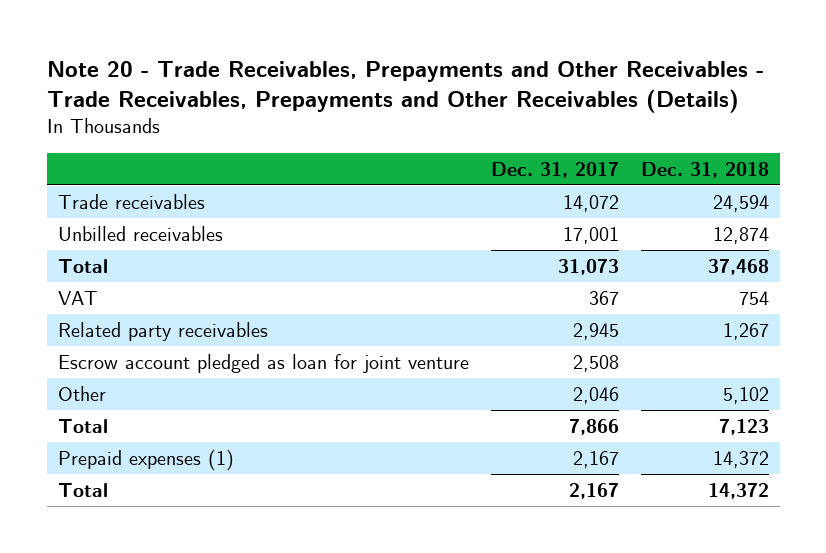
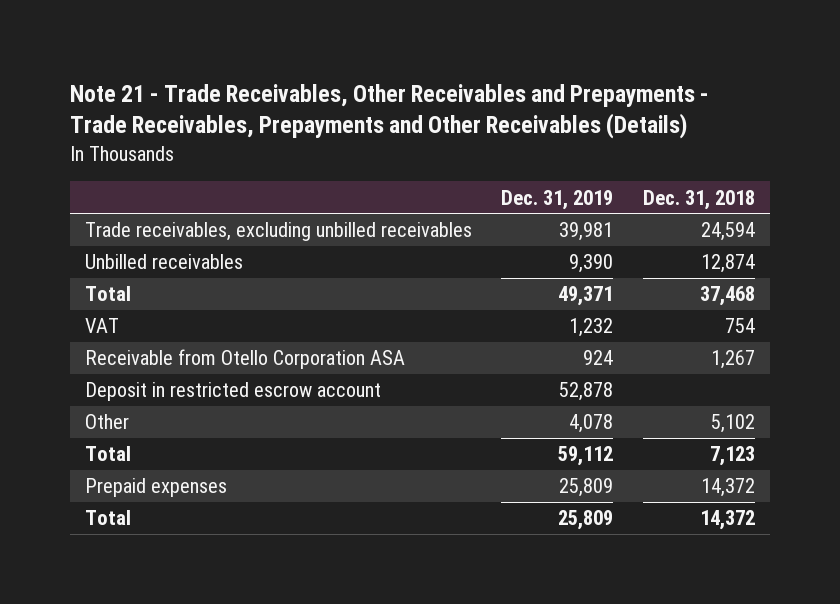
[46,60,764,114] Note 20 - Trade Receivables, Prepayments and Other Receivables - Trade Receivables, Prepayments and Other Receivables (Details) -> [69,83,709,140] Note 21 - Trade Receivables, Other Receivables and Prepayments - Trade Receivables, Prepayments and Other Receivables (Details)
[490,161,619,178] Dec. 31, 2017 -> none
none -> [501,189,614,210] Dec. 31, 2019
[57,193,205,209] Trade receivables -> [84,222,472,242] Trade receivables, excluding unbilled receivables
[57,353,469,373] Escrow account pledged as loan for joint venture -> none
[57,321,268,341] Related party receivables -> [84,349,405,370] Receivable from Otello Corporation ASA
none -> [84,382,381,402] Deposit in restricted escrow account
[57,449,234,470] Prepaid expenses (1) -> [84,478,227,498] Prepaid expenses

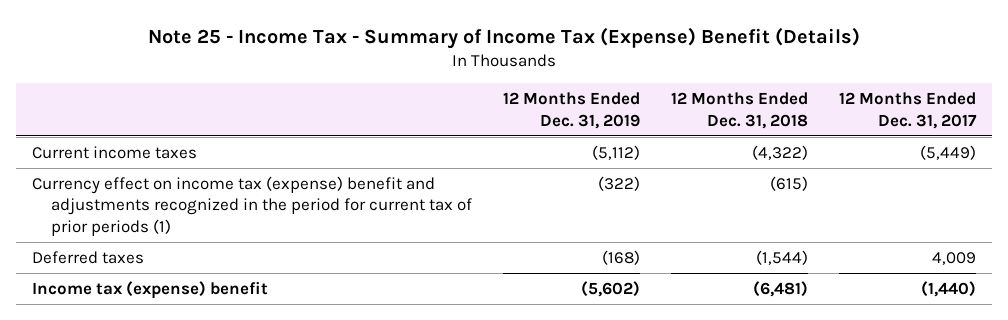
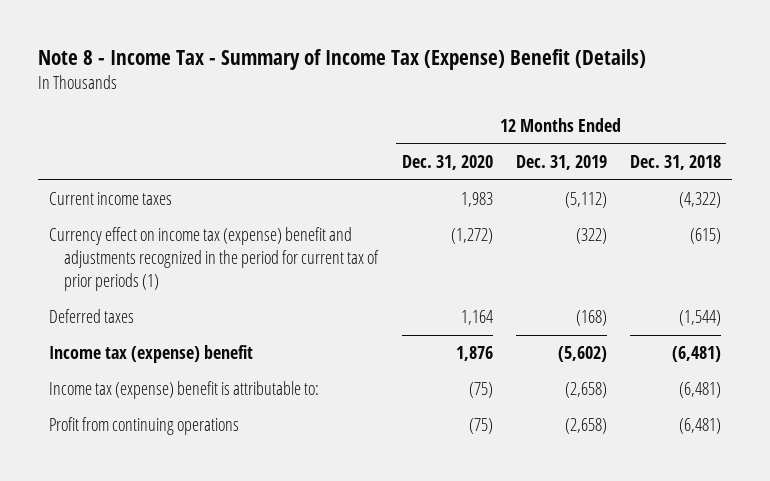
[147,26,860,49] Note 25 - Income Tax - Summary of Income Tax (Expense) Benefit (Details) -> [37,49,646,71] Note 8 - Income Tax - Summary of Income Tax (Expense) Benefit (Details)
[839,92,978,129] 12 Months Ended Dec. 31, 2017 -> none
none -> [401,155,493,171] Dec. 31, 2020
none -> [49,381,320,400] Income tax (expense) benefit is attributable to:
none -> [49,417,240,436] Profit from continuing operations

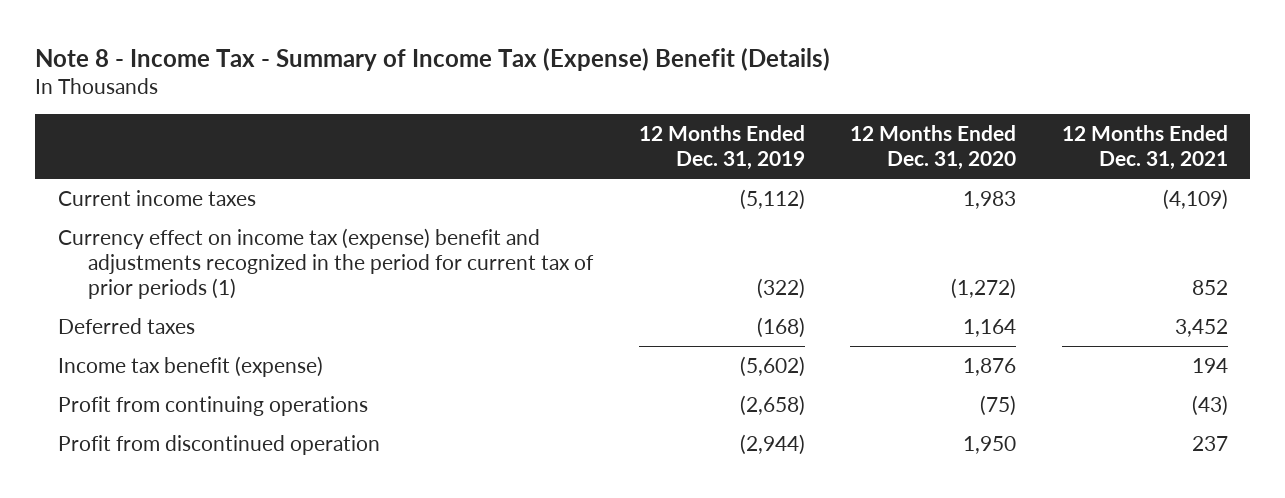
[629,155,721,171] Dec. 31, 2018 -> none
none -> [1061,125,1228,171] 12 Months Ended Dec. 31, 2021
[49,381,320,400] Income tax (expense) benefit is attributable to: -> none
[49,345,254,364] Income tax (expense) benefit -> [57,355,323,377] Income tax benefit (expense)
none -> [57,434,380,455] Profit from discontinued operation

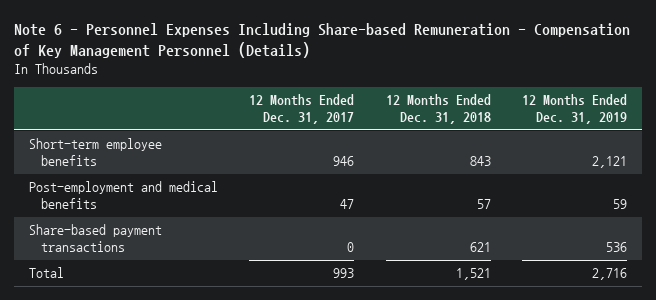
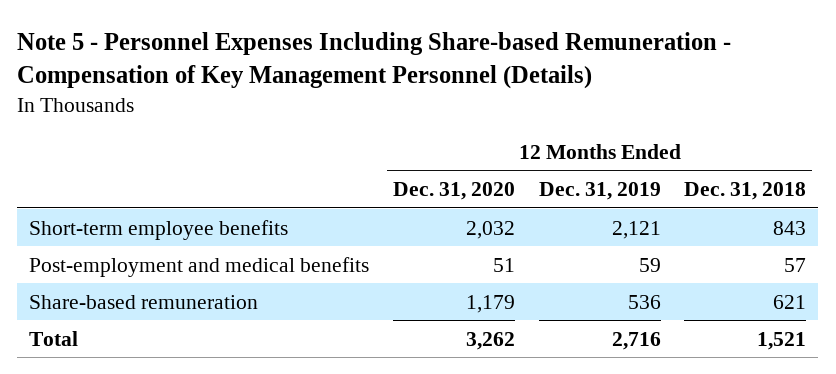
[13,23,630,59] Note 6 - Personnel Expenses Including Share-based Remuneration - Compensation of Key Management Personnel (Details) -> [17,32,732,90] Note 5 - Personnel Expenses Including Share-based Remuneration - Compensation of Key Management Personnel (Details)
[249,93,355,124] 12 Months Ended Dec. 31, 2017 -> none
none -> [392,182,515,201] Dec. 31, 2020
[29,224,163,253] Share-based payment transactions -> [29,294,259,309] Share-based remuneration

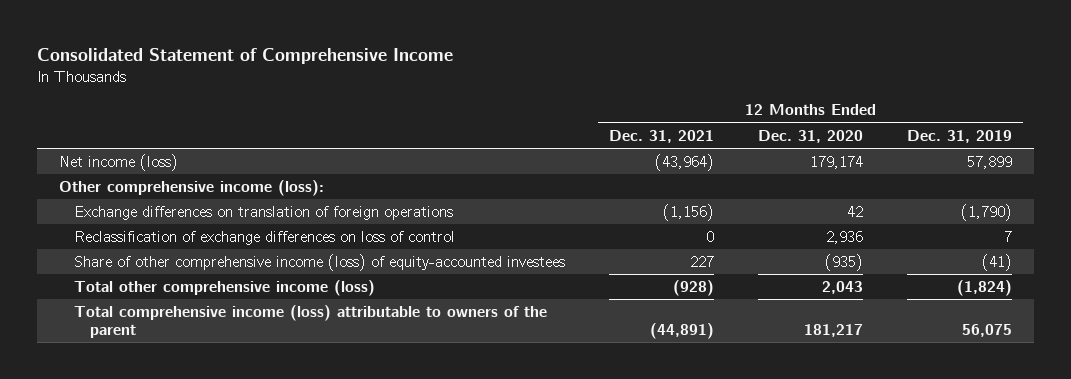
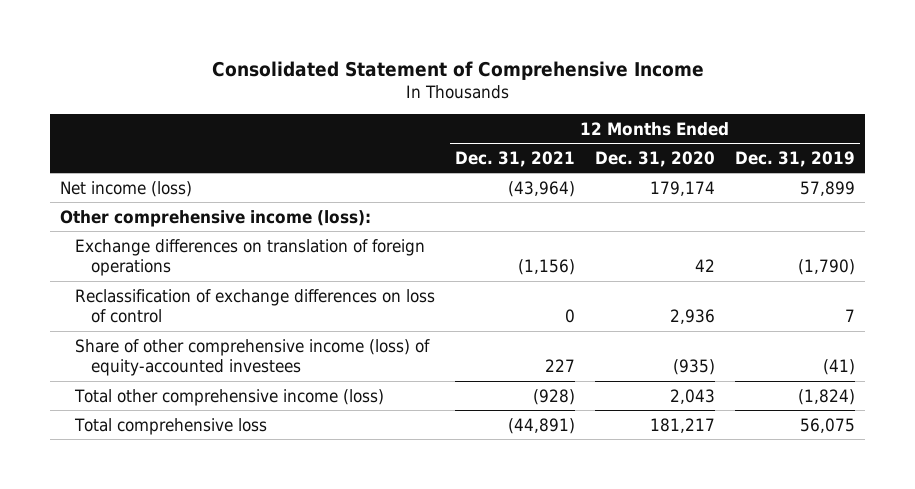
[74,305,548,339] Total comprehensive income (loss) attributable to owners of the parent -> [74,417,268,435] Total comprehensive loss

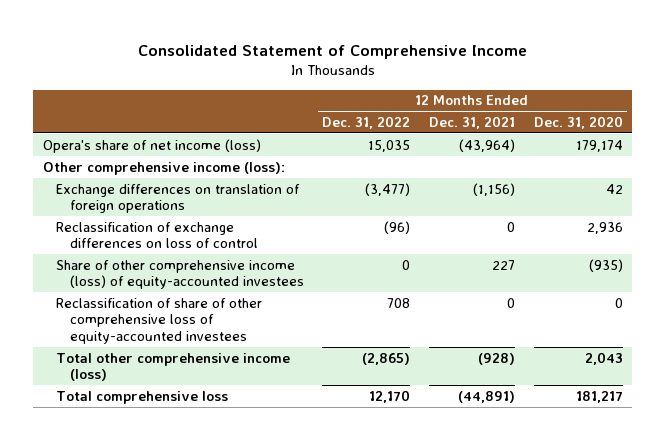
[735,150,856,167] Dec. 31, 2019 -> none
none -> [322,116,411,130] Dec. 31, 2022
[59,180,192,197] Net income (loss) -> [42,138,261,153] Opera's share of net income (loss)
none -> [56,297,263,345] Reclassification of share of other comprehensive loss of equity-accounted investees

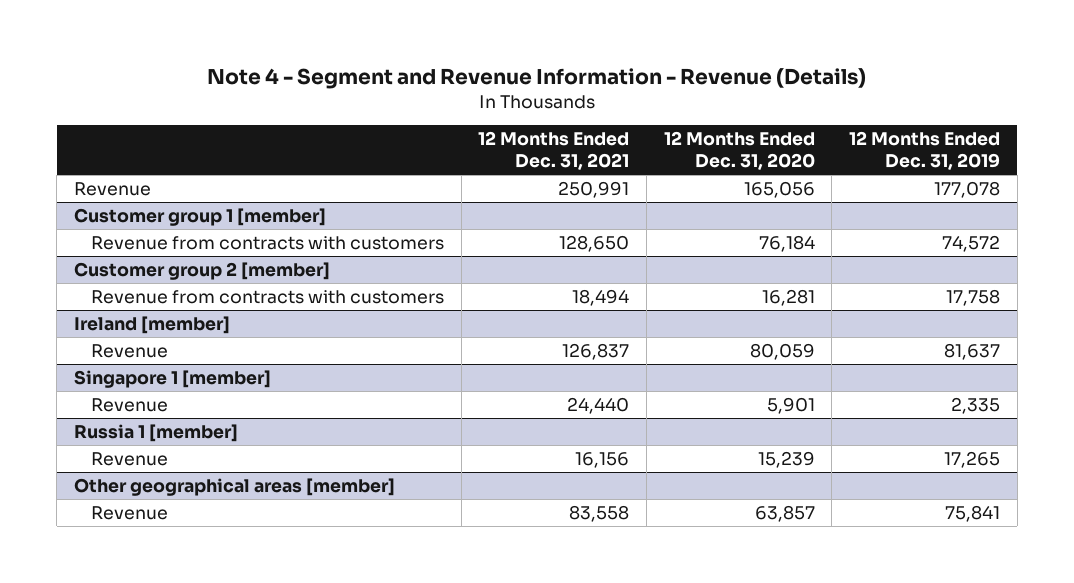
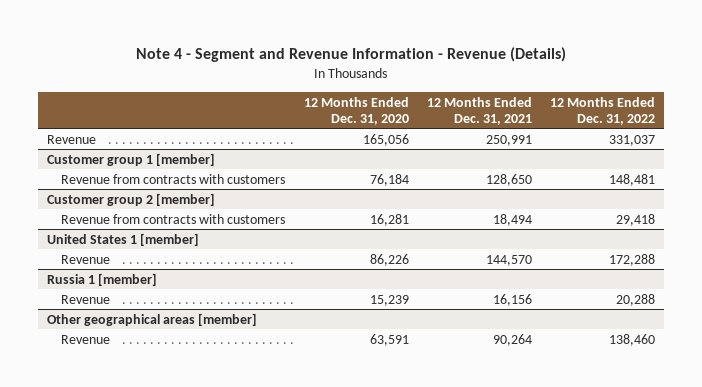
[849,131,1001,171] 12 Months Ended Dec. 31, 2019 -> none
none -> [550,96,656,125] 12 Months Ended Dec. 31, 2022
[73,315,230,334] Ireland [member] -> none
[73,369,271,388] Singapore 1 [member] -> none
[90,397,168,412] Revenue -> none
none -> [46,232,199,246] United States 1 [member]
[562,342,630,360] 126,837 -> [485,254,532,266] 144,570
[749,342,815,360] 80,059 -> [369,253,409,266] 86,226
[569,504,630,522] 83,558 -> [492,333,532,346] 90,264
[754,504,815,522] 63,857 -> [369,333,409,346] 63,591

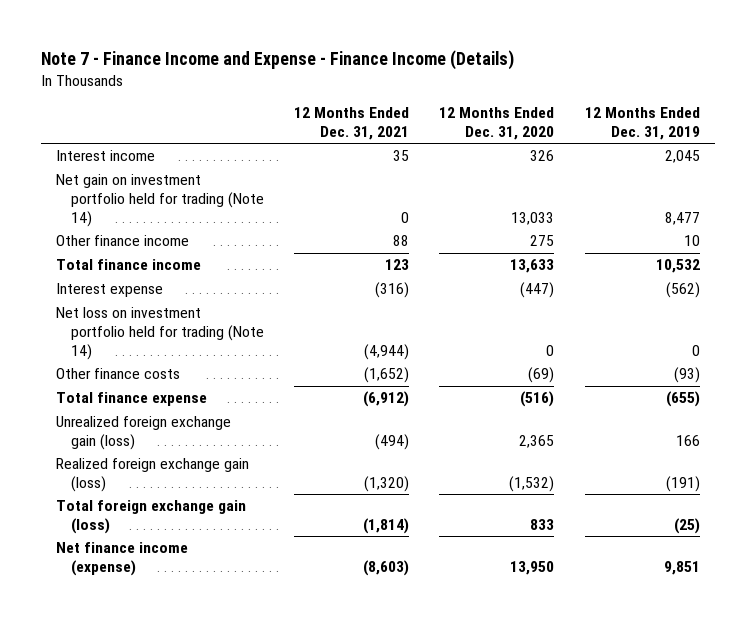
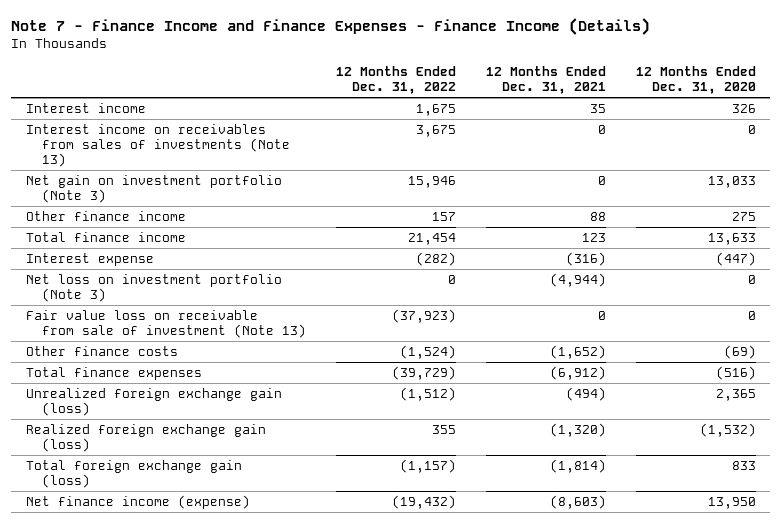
[41,49,515,70] Note 7 - Finance Income and Expense - Finance Income (Details) -> [10,17,650,35] Note 7 - Finance Income and Finance Expenses - Finance Income (Details)
[584,107,700,140] 12 Months Ended Dec. 31, 2019 -> none
none -> [336,66,457,94] 12 Months Ended Dec. 31, 2022
none -> [25,124,291,167] Interest income on receivables from sales of investments (Note 13)
[56,174,264,227] Net gain on investment portfolio held for trading (Note 14) -> [25,175,282,203] Net gain on investment portfolio (Note 3)
[56,307,264,360] Net loss on investment portfolio held for trading (Note 14) -> [25,274,282,302] Net loss on investment portfolio (Note 3)
none -> [25,310,307,338] Fair value loss on receivable from sale of investment (Note 13)
[56,392,208,407] Total finance expense -> [25,367,202,381] Total finance expenses

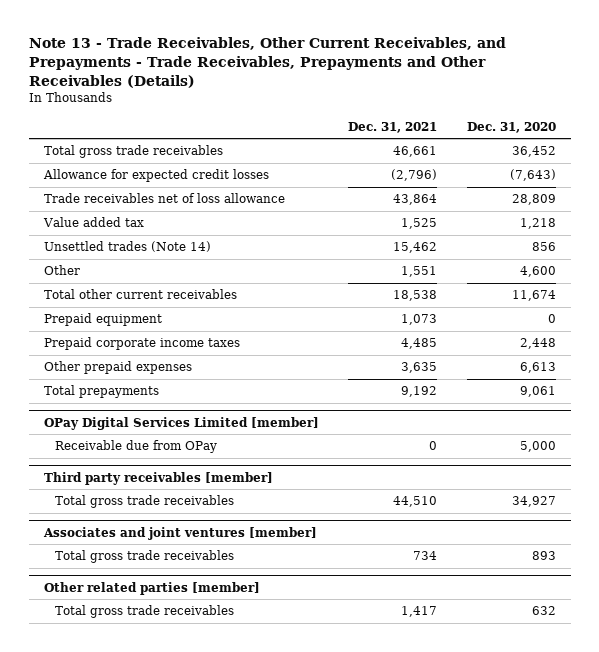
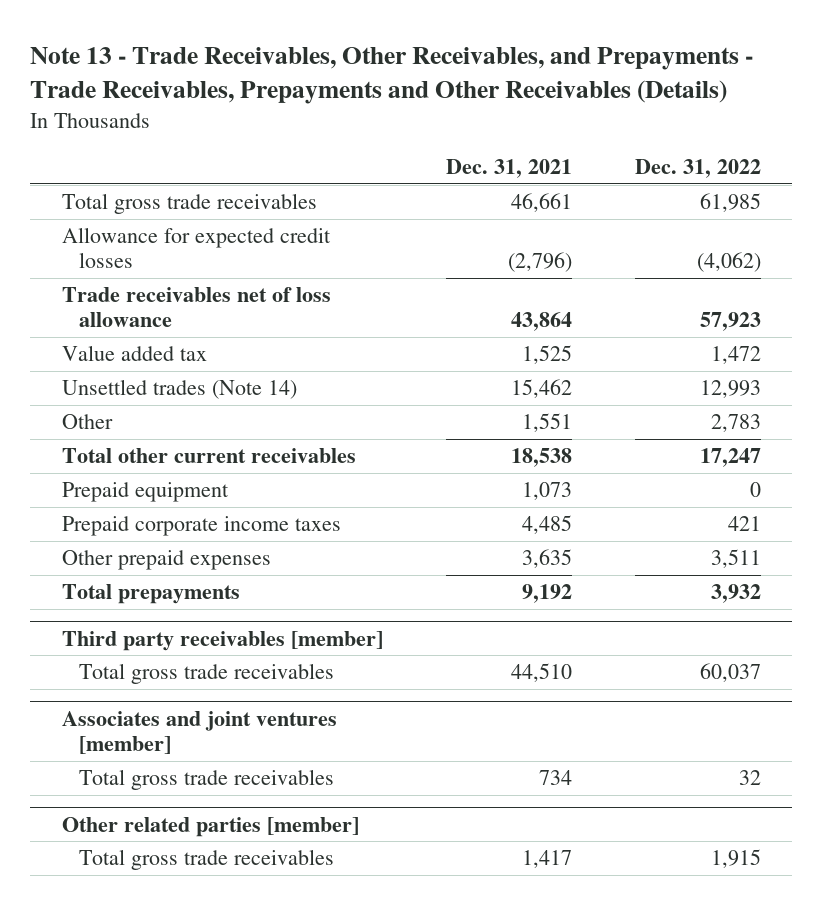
[28,36,506,88] Note 13 - Trade Receivables, Other Current Receivables, and Prepayments - Trade Receivables, Prepayments and Other Receivables (Details) -> [30,47,754,105] Note 13 - Trade Receivables, Other Receivables, and Prepayments - Trade Receivables, Prepayments and Other Receivables (Details)
[466,121,556,133] Dec. 31, 2020 -> none
none -> [634,159,761,179] Dec. 31, 2022
[43,416,319,430] OPay Digital Services Limited [member] -> none
[54,440,217,454] Receivable due from OPay -> none

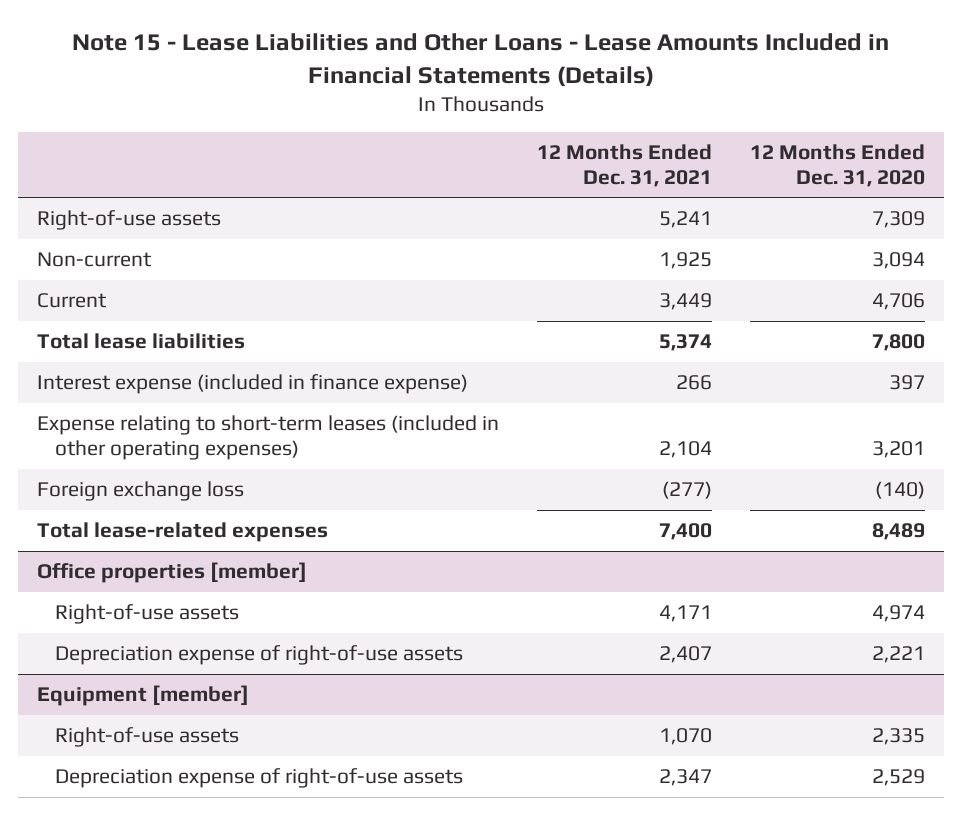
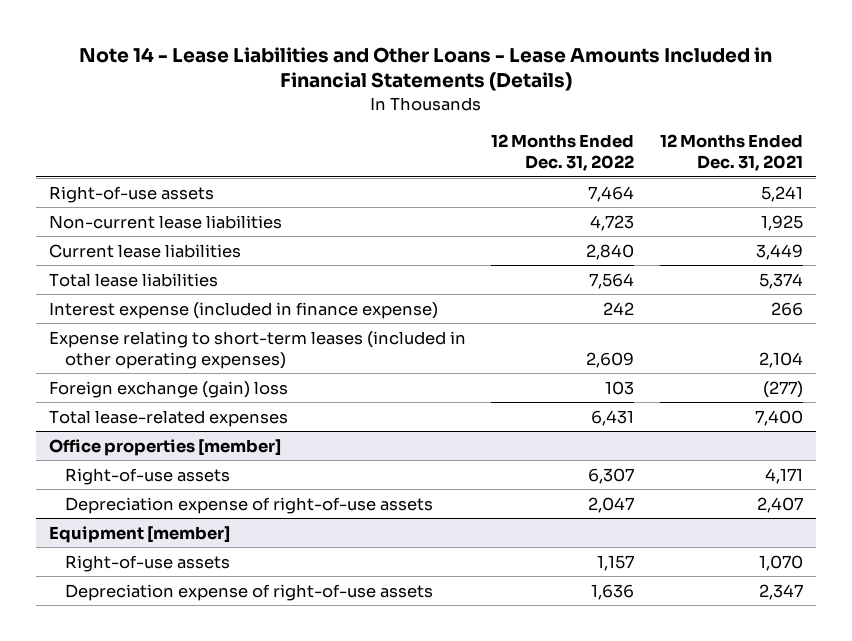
[71,33,889,87] Note 15 - Lease Liabilities and Other Loans - Lease Amounts Included in Financial Statements (Details) -> [78,46,772,92] Note 14 - Lease Liabilities and Other Loans - Lease Amounts Included in Financial Statements (Details)
[749,143,925,187] 12 Months Ended Dec. 31, 2020 -> none
none -> [491,134,635,172] 12 Months Ended Dec. 31, 2022
[36,252,152,268] Non-current -> [48,214,282,229] Non-current lease liabilities
[36,293,107,309] Current -> [48,243,241,258] Current lease liabilities
[36,481,244,502] Foreign exchange loss -> [48,380,288,398] Foreign exchange (gain) loss

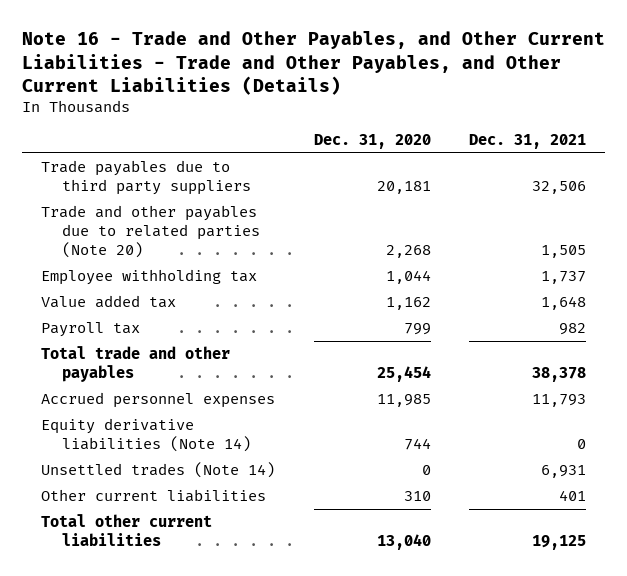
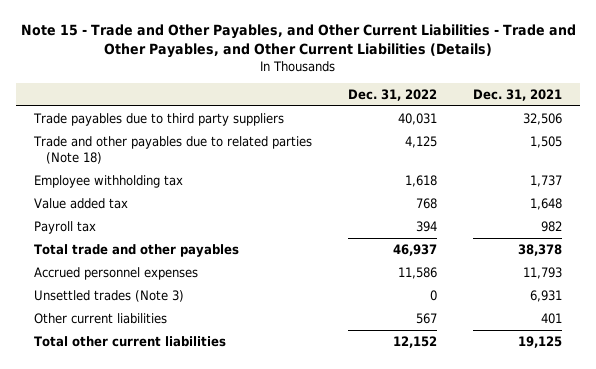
[22,31,606,95] Note 16 - Trade and Other Payables, and Other Current Liabilities - Trade and Other Payables, and Other Current Liabilities (Details) -> [21,24,577,59] Note 15 - Trade and Other Payables, and Other Current Liabilities - Trade and Other Payables, and Other Current Liabilities (Details)
[313,134,431,150] Dec. 31, 2020 -> none
none -> [348,89,438,102] Dec. 31, 2022
[41,205,261,259] Trade and other payables due to related parties (Note 20) -> [33,135,313,164] Trade and other payables due to related parties (Note 18)
[41,418,252,453] Equity derivative liabilities (Note 14) -> none
[41,462,276,479] Unsettled trades (Note 14) -> [34,289,185,302] Unsettled trades (Note 3)

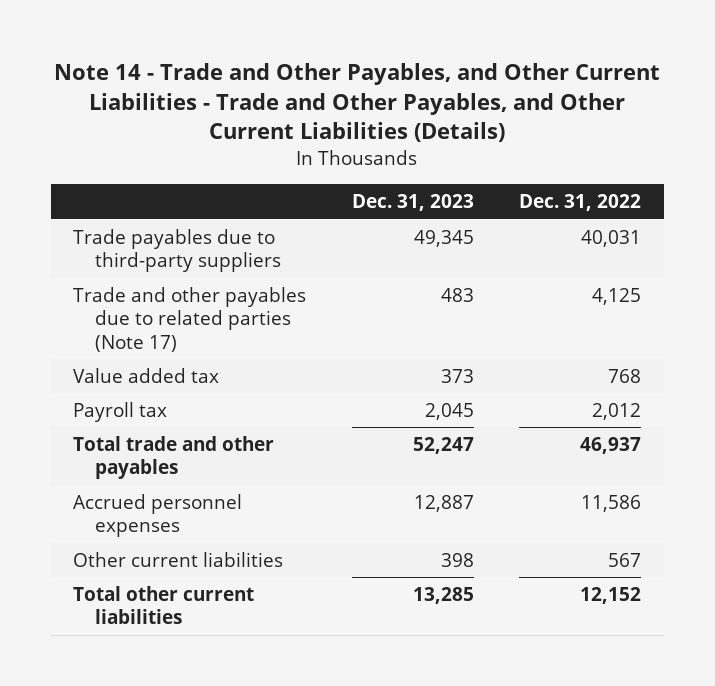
[21,24,577,59] Note 15 - Trade and Other Payables, and Other Current Liabilities - Trade and Other Payables, and Other Current Liabilities (Details) -> [54,63,661,143] Note 14 - Trade and Other Payables, and Other Current Liabilities - Trade and Other Payables, and Other Current Liabilities (Details)
[472,89,562,102] Dec. 31, 2021 -> none
none -> [351,194,474,212] Dec. 31, 2023
[34,174,184,188] Employee withholding tax -> none
[33,112,285,126] Trade payables due to third party suppliers -> [73,228,282,273] Trade payables due to third-party suppliers
[33,135,313,164] Trade and other payables due to related parties (Note 18) -> [73,286,307,352] Trade and other payables due to related parties (Note 17)
[416,220,438,232] 394 -> [592,402,642,420] 2,012
[34,289,185,302] Unsettled trades (Note 3) -> none

